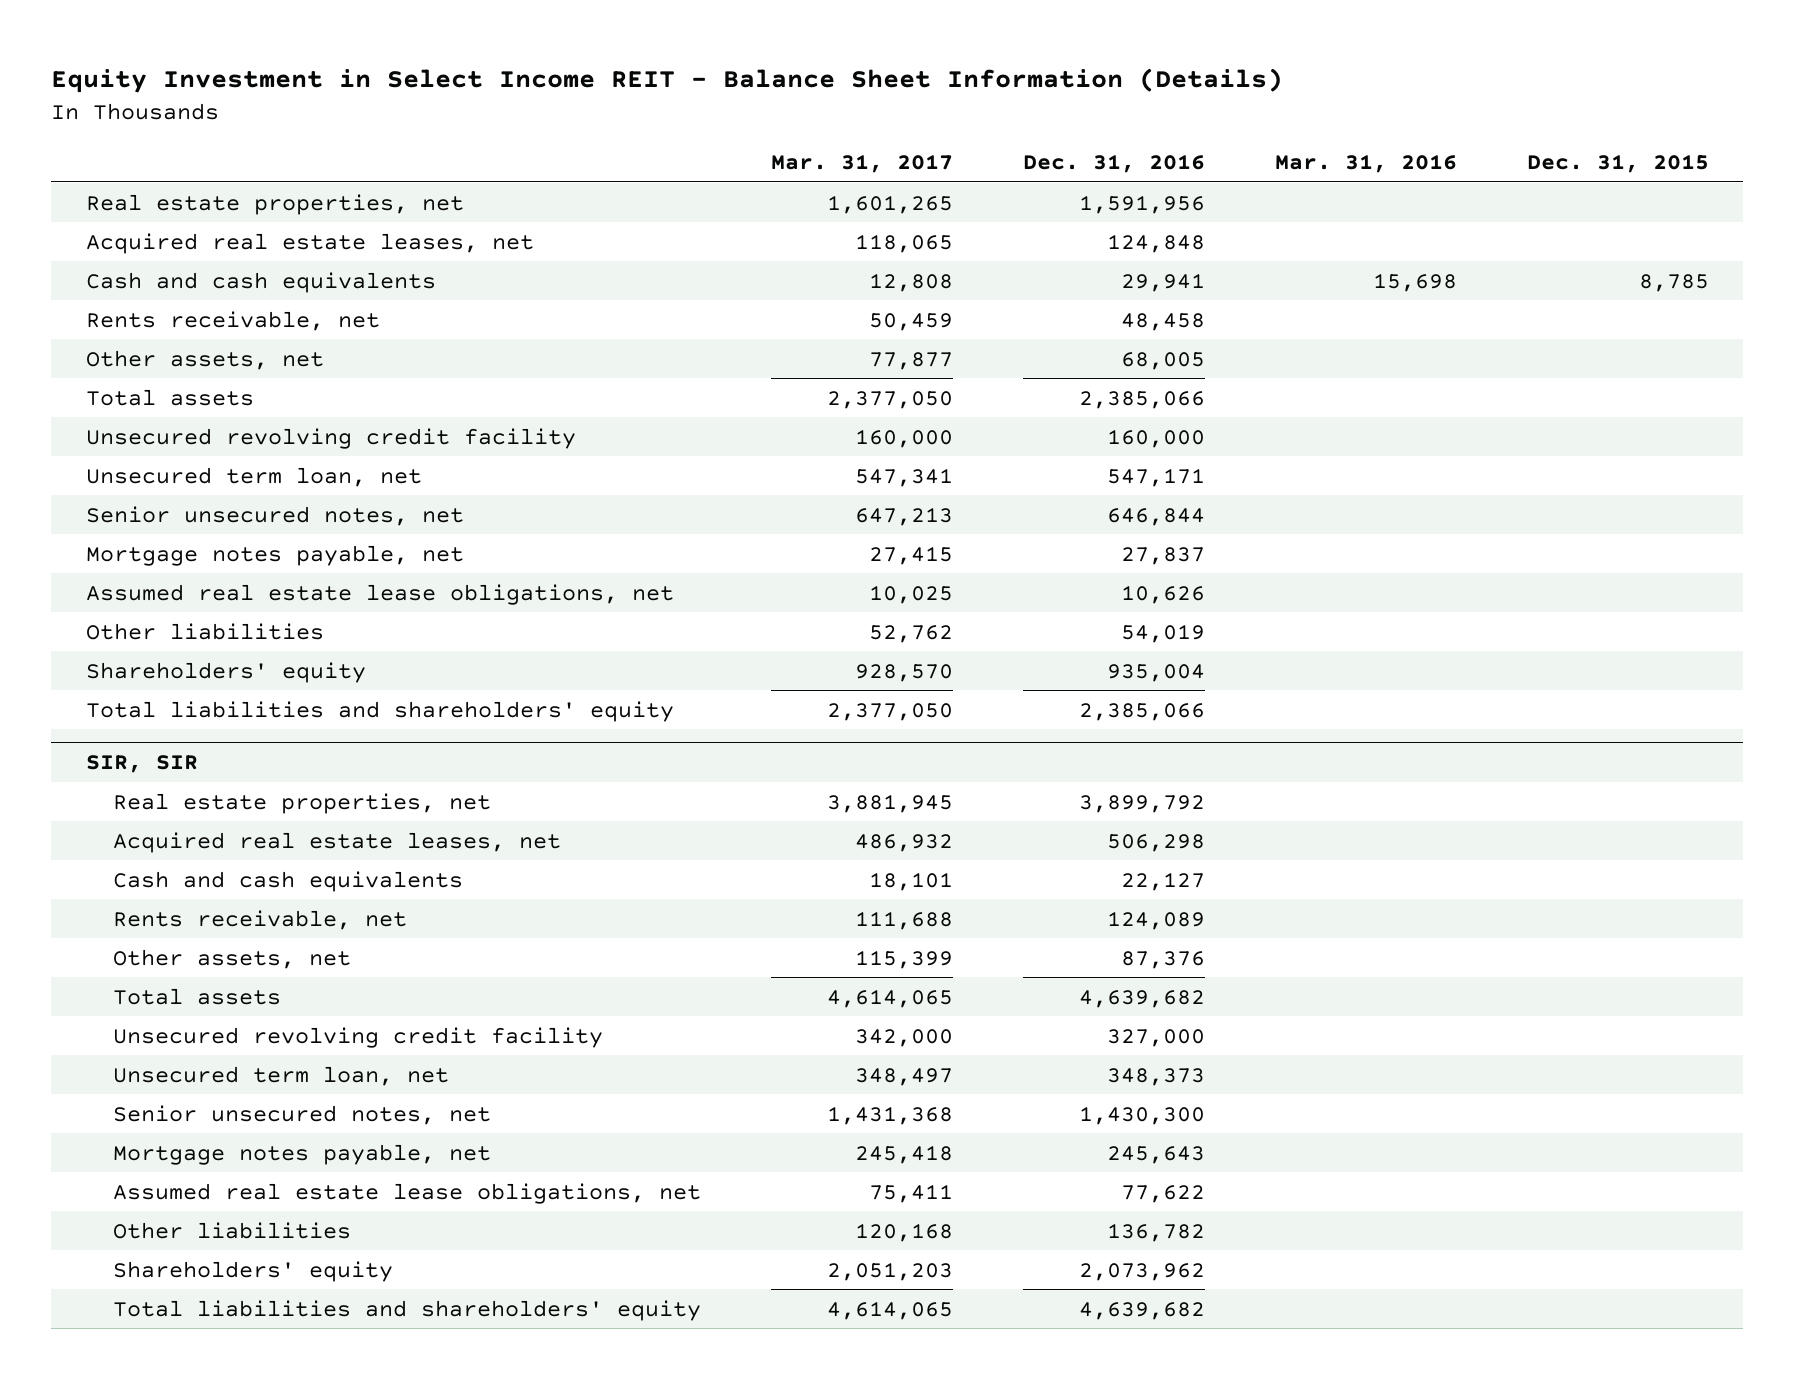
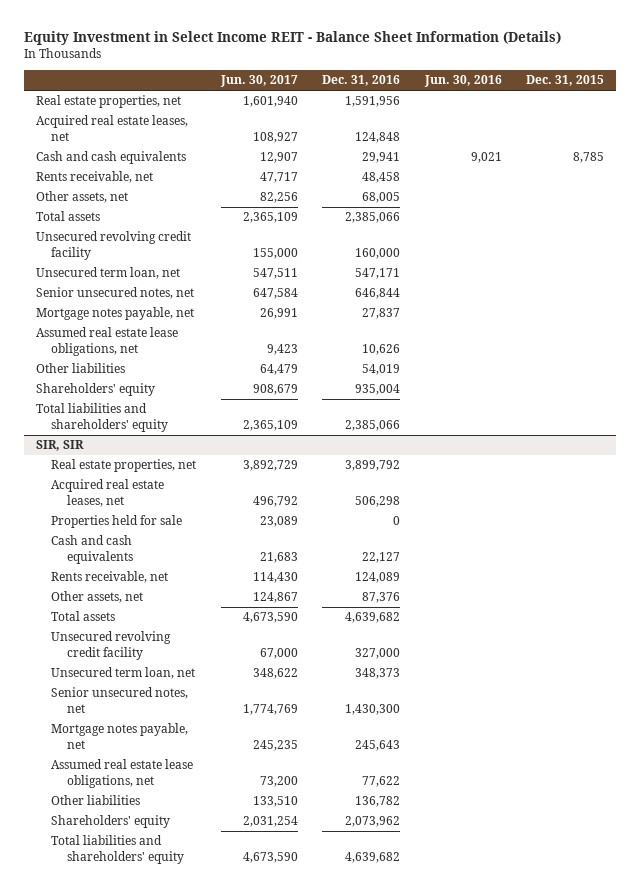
[771,153,954,173] Mar. 31, 2017 -> none
[1274,153,1457,173] Mar. 31, 2016 -> none
none -> [219,75,298,88] Jun. 30, 2017
none -> [423,75,502,88] Jun. 30, 2016
none -> [51,515,183,529] Properties held for sale

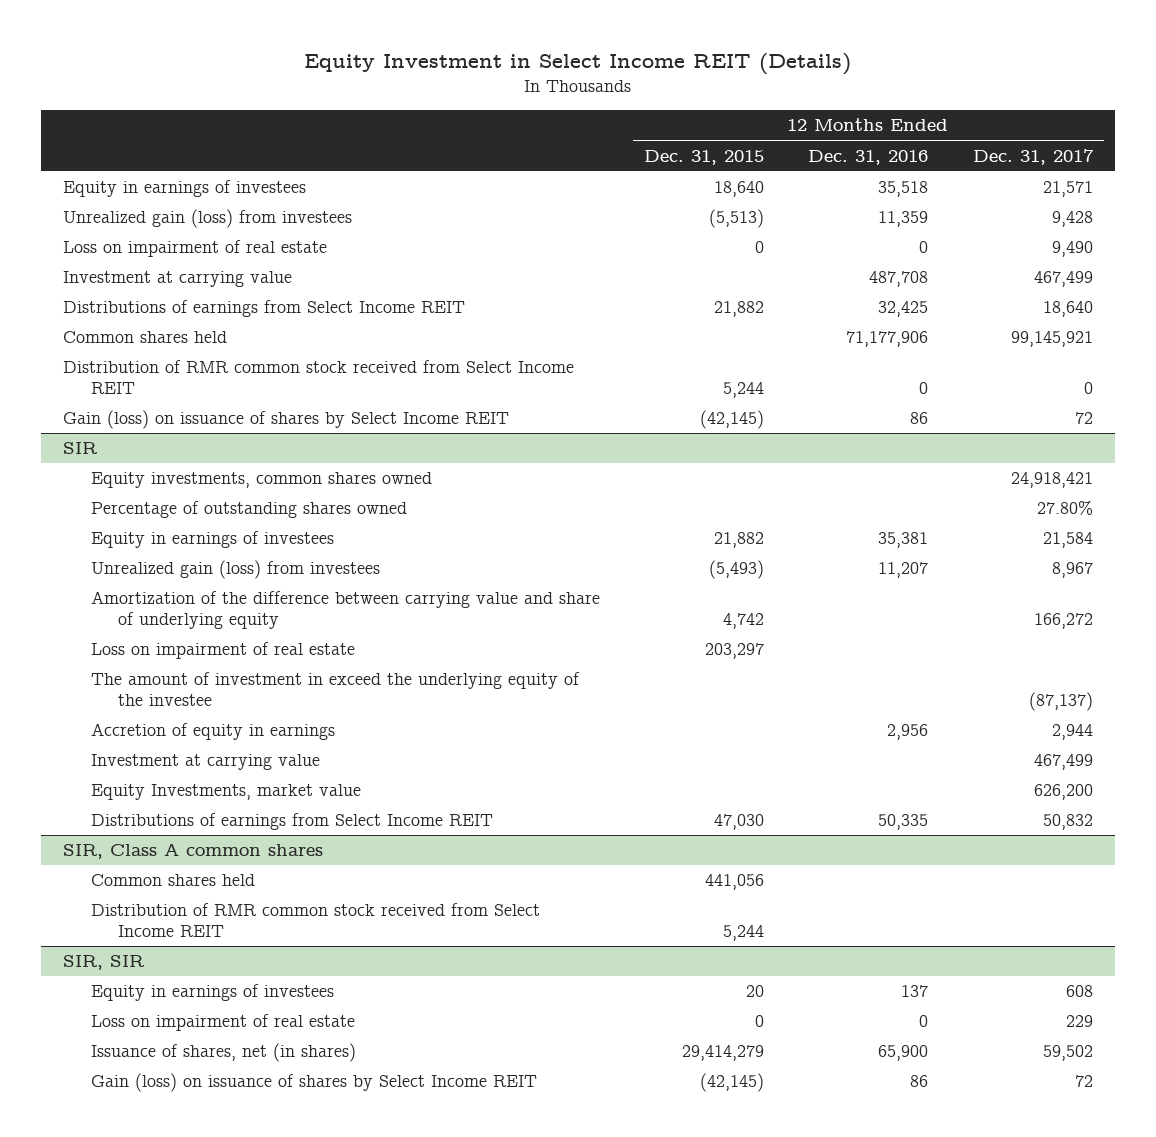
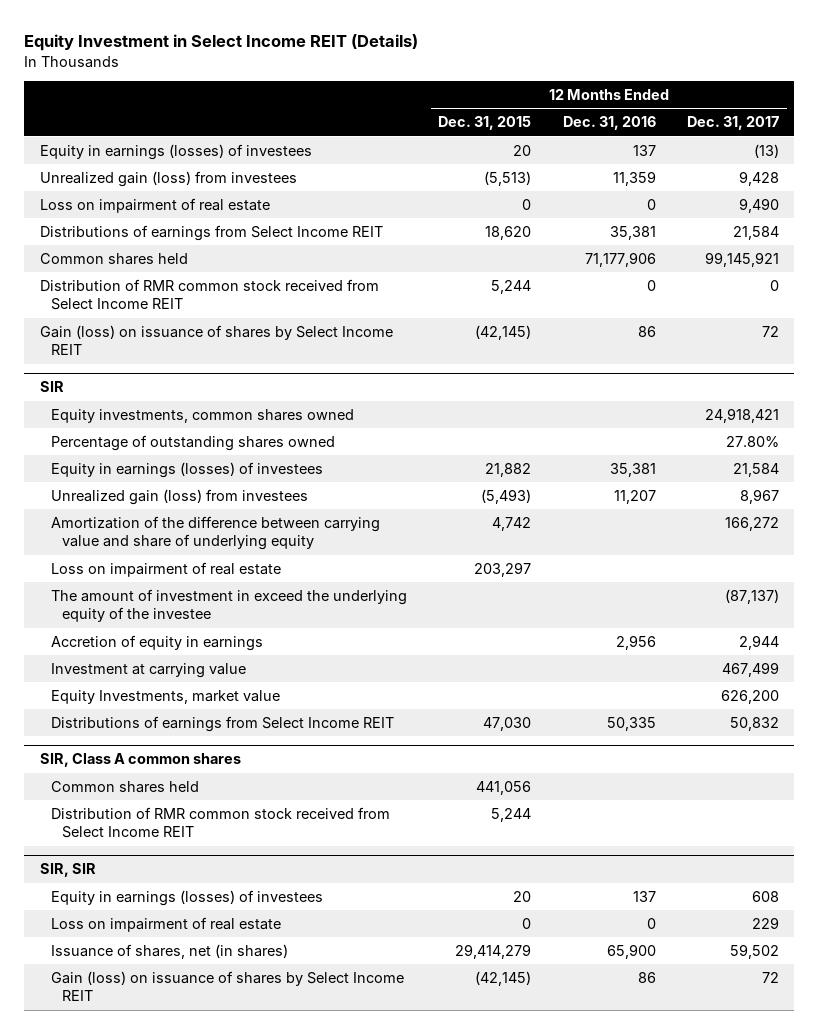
[62,180,306,198] Equity in earnings of investees -> [40,143,313,160] Equity in earnings (losses) of investees
[714,181,765,198] 18,640 -> [513,144,532,156] 20
[878,181,929,198] 35,518 -> [632,144,656,156] 137
[1042,181,1093,198] 21,571 -> [753,143,779,158] (13)
[62,271,292,288] Investment at carrying value -> none
[714,301,765,318] 21,882 -> [485,225,532,240] 18,620
[878,301,929,318] 32,425 -> [609,225,656,240] 35,381
[1042,301,1093,318] 18,640 -> [732,225,779,240] 21,584
[90,531,334,549] Equity in earnings of investees -> [51,461,324,478] Equity in earnings (losses) of investees
[90,984,334,1002] Equity in earnings of investees -> [51,889,324,906] Equity in earnings (losses) of investees

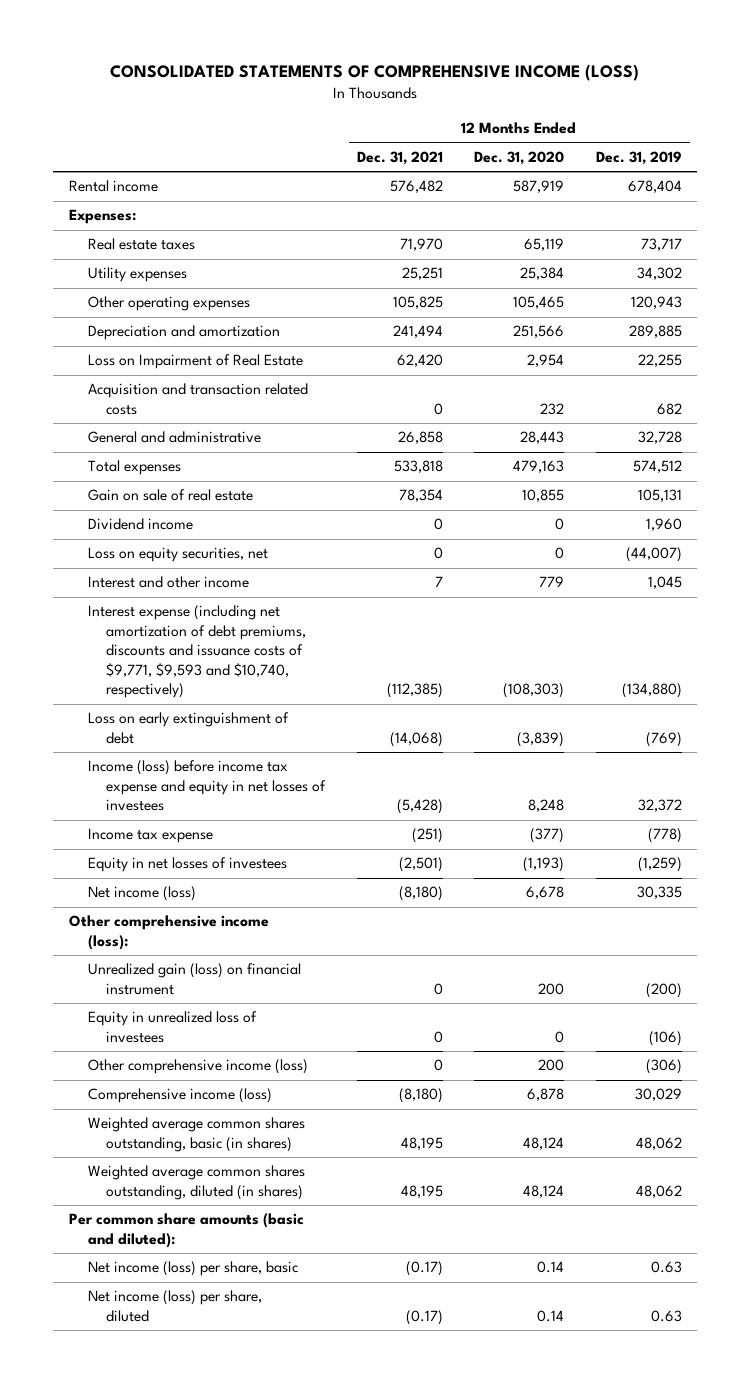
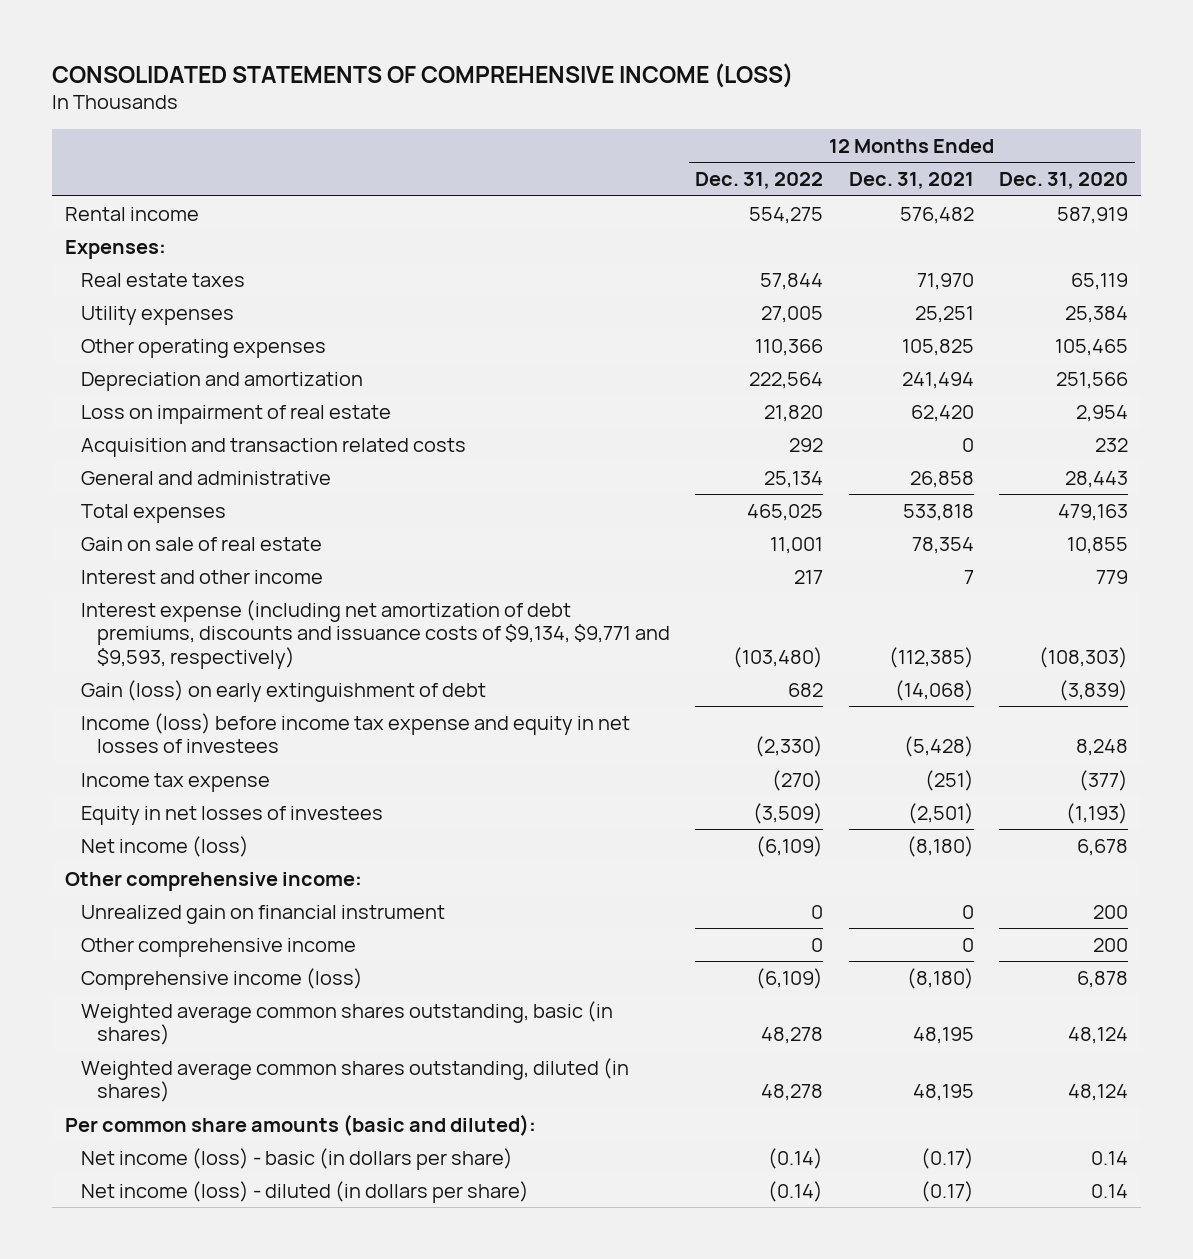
[595,150,682,165] Dec. 31, 2019 -> none
none -> [695,172,824,190] Dec. 31, 2022
[87,354,303,370] Loss on Impairment of Real Estate -> [80,404,391,424] Loss on impairment of real estate
[87,518,193,531] Dividend income -> none
[87,547,268,563] Loss on equity securities, net -> none
[87,605,307,699] Interest expense (including net amortization of debt premiums, discounts and issuance costs of $9,771, $9,593 and $10,740, respectively) -> [80,599,670,669] Interest expense (including net amortization of debt premiums, discounts and issuance costs of $9,134, $9,771 and $9,593, respectively)
[87,712,289,744] Loss on early extinguishment of debt -> [80,679,486,702] Gain (loss) on early extinguishment of debt
[87,1011,257,1043] Equity in unrealized loss of investees -> none
[69,915,270,950] Other comprehensive income (loss): -> [64,871,362,891] Other comprehensive income:
[87,963,301,995] Unrealized gain (loss) on financial instrument -> [80,904,445,924] Unrealized gain on financial instrument
[87,1059,308,1075] Other comprehensive income (loss) -> [80,937,356,957] Other comprehensive income
[87,1261,298,1277] Net income (loss) per share, basic -> [80,1147,513,1170] Net income (loss) - basic (in dollars per share)
[87,1290,262,1322] Net income (loss) per share, diluted -> [80,1180,529,1203] Net income (loss) - diluted (in dollars per share)

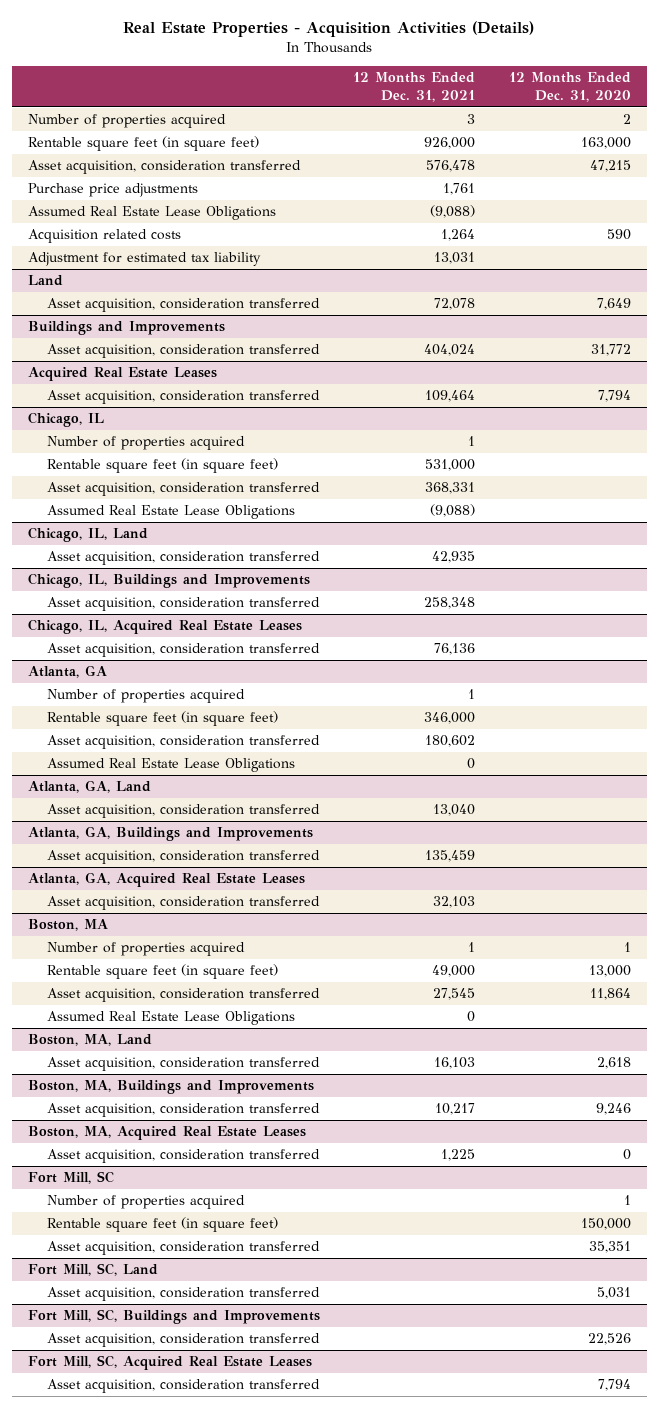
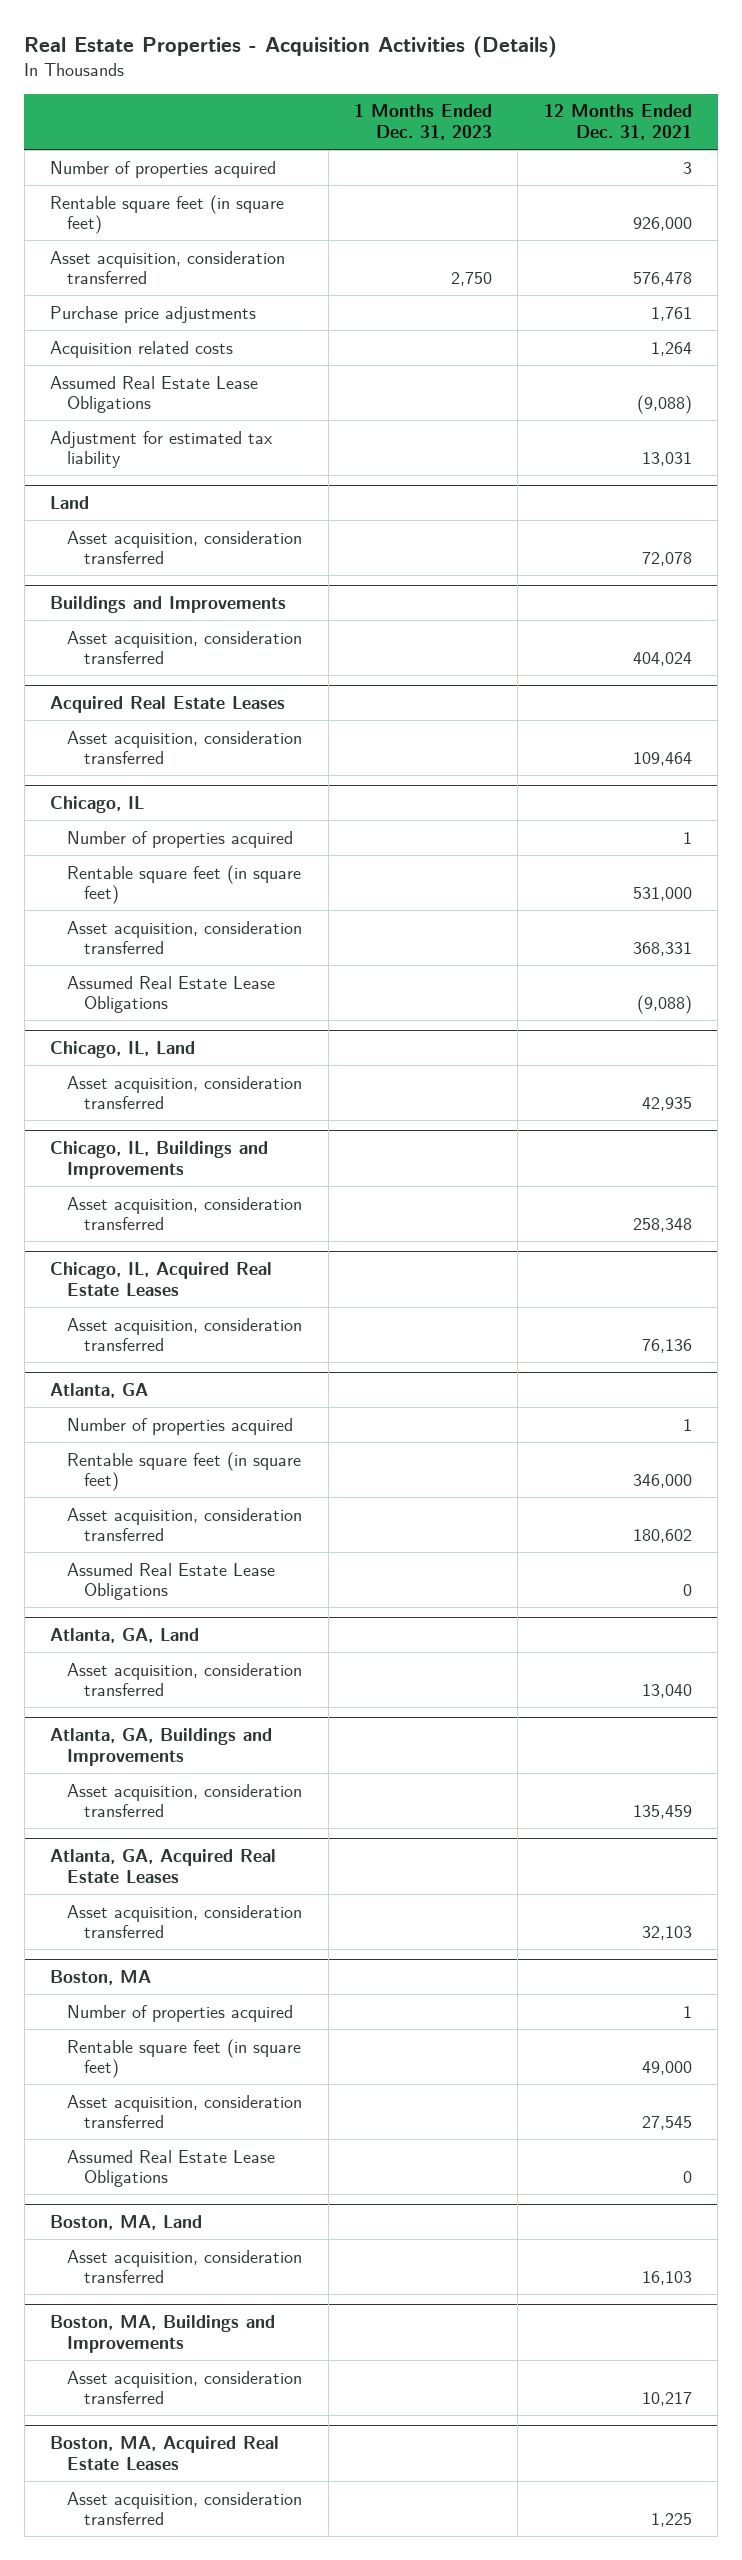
[508,72,631,103] 12 Months Ended Dec. 31, 2020 -> none
none -> [354,104,493,140] 1 Months Ended Dec. 31, 2023
[28,206,277,221] Assumed Real Estate Lease Obligations -> [50,375,259,414] Assumed Real Estate Lease Obligations
[28,1171,115,1185] Fort Mill, SC -> none
[47,1195,246,1210] Number of properties acquired -> none
[47,1217,279,1233] Rentable square feet (in square feet) -> none
[47,1241,321,1256] Asset acquisition, consideration transferred -> none
[28,1263,159,1277] Fort Mill, SC, Land -> none
[47,1287,321,1302] Asset acquisition, consideration transferred -> none
[28,1309,321,1325] Fort Mill, SC, Buildings and Improvements -> none
[47,1333,321,1348] Asset acquisition, consideration transferred -> none
[28,1355,313,1371] Fort Mill, SC, Acquired Real Estate Leases -> none
[47,1379,321,1394] Asset acquisition, consideration transferred -> none

